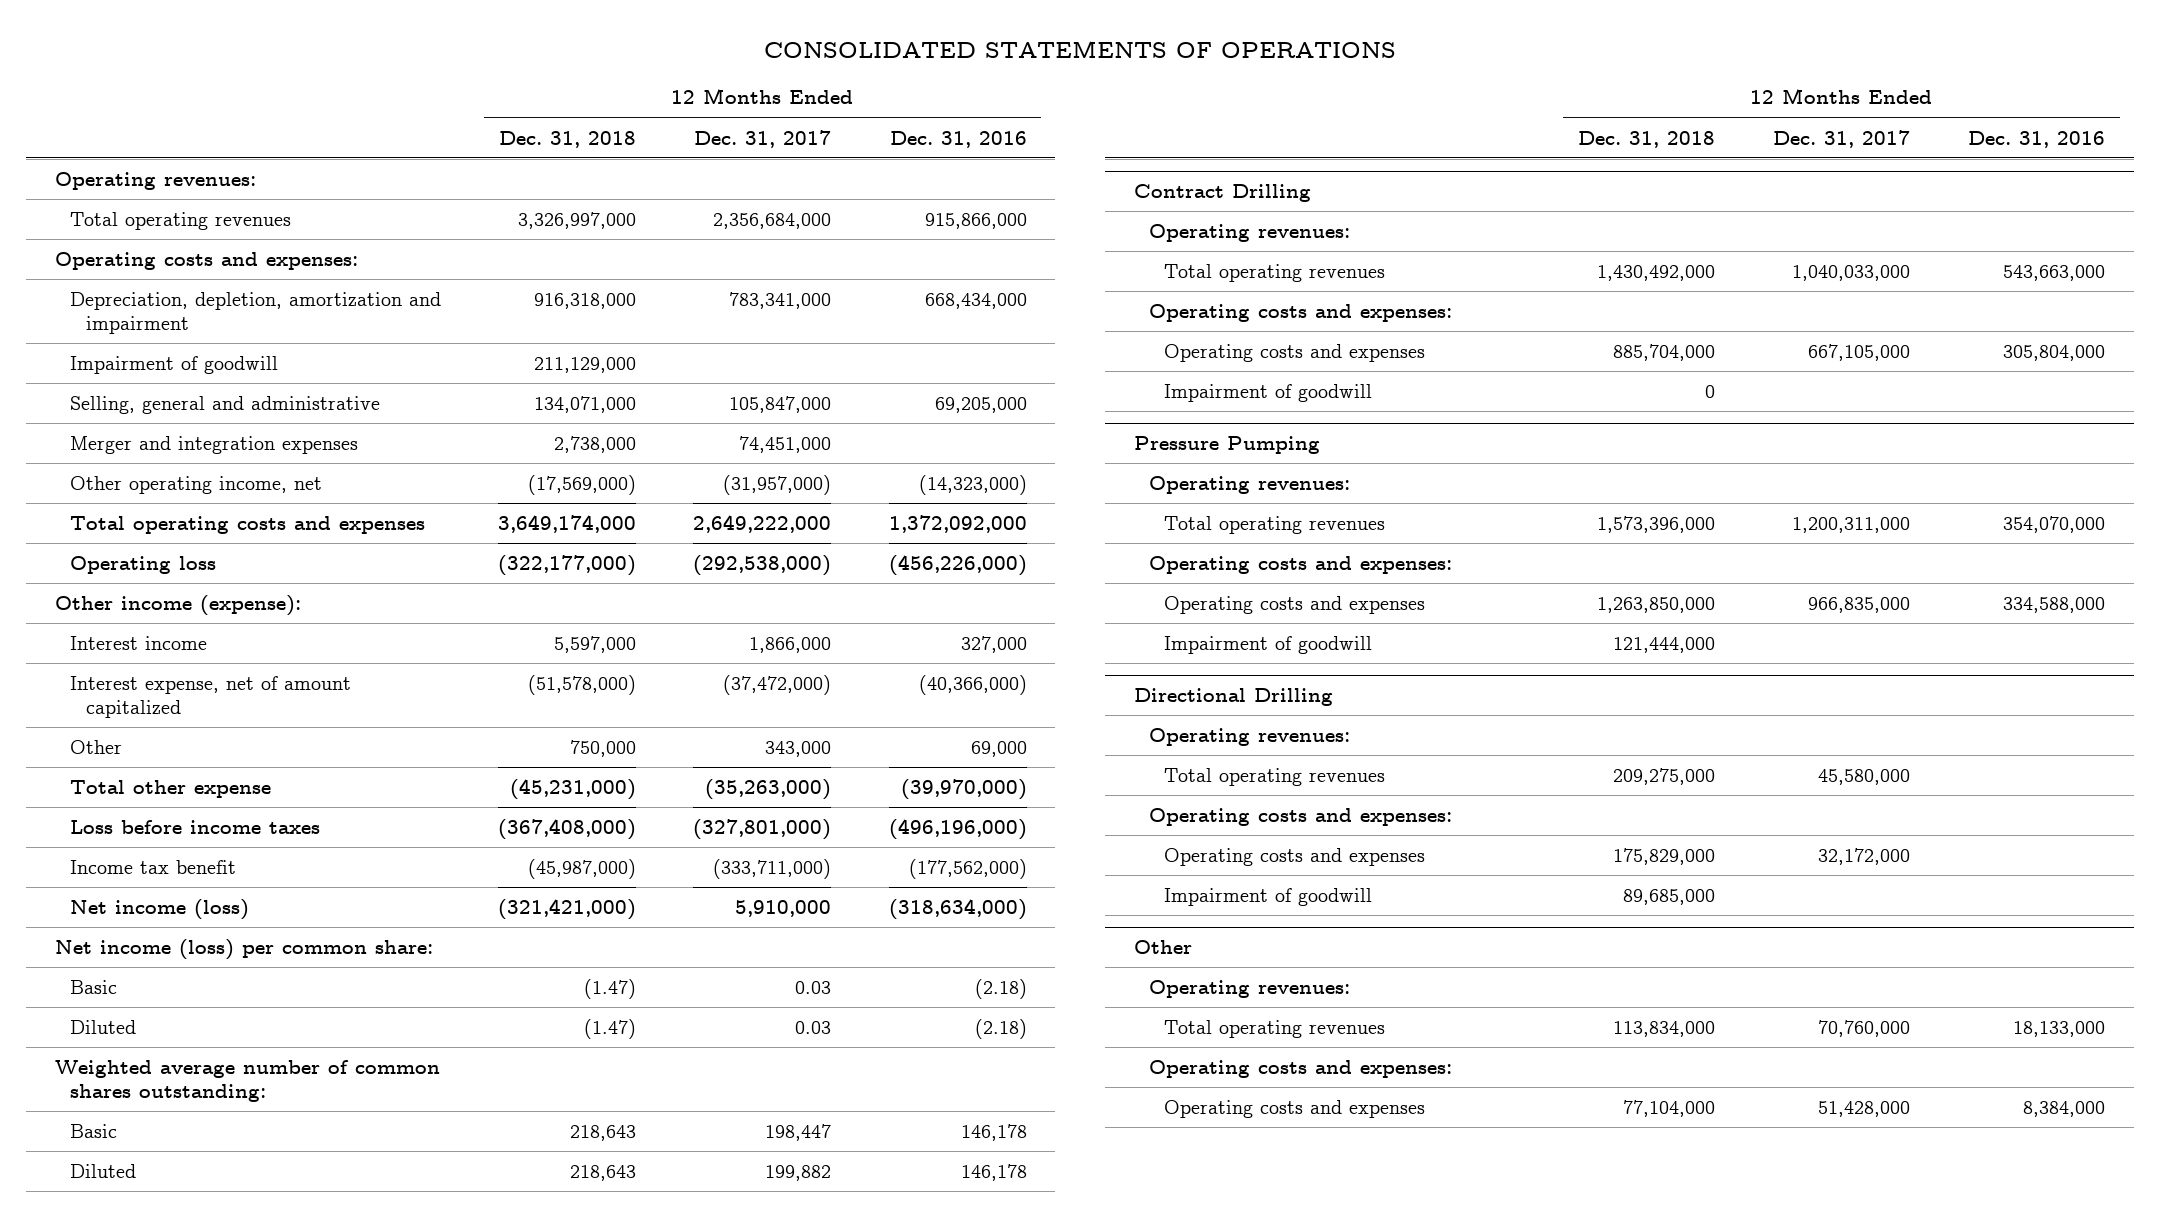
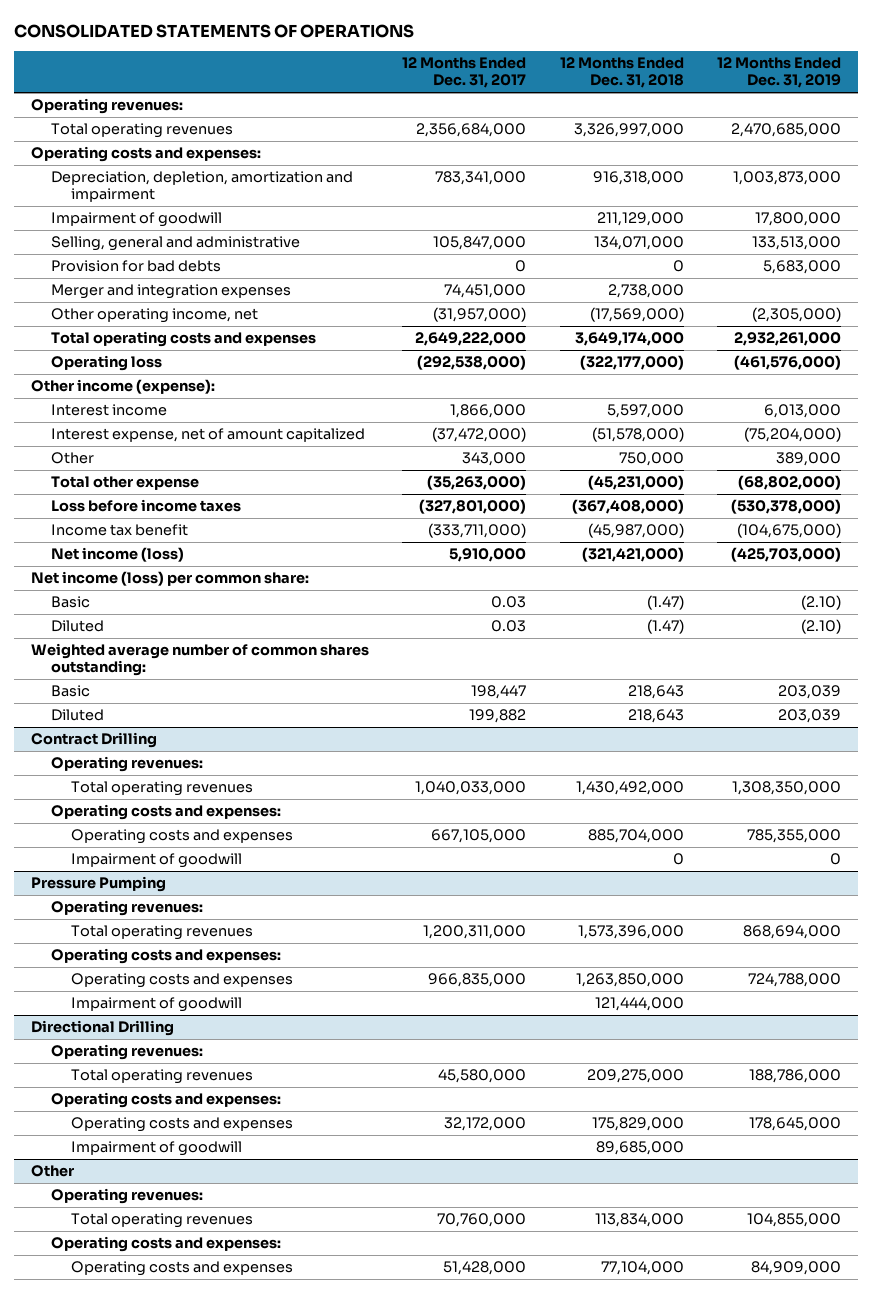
[889,130,1027,148] Dec. 31, 2016 -> none
none -> [716,57,841,89] 12 Months Ended Dec. 31, 2019
none -> [50,260,221,273] Provision for bad debts

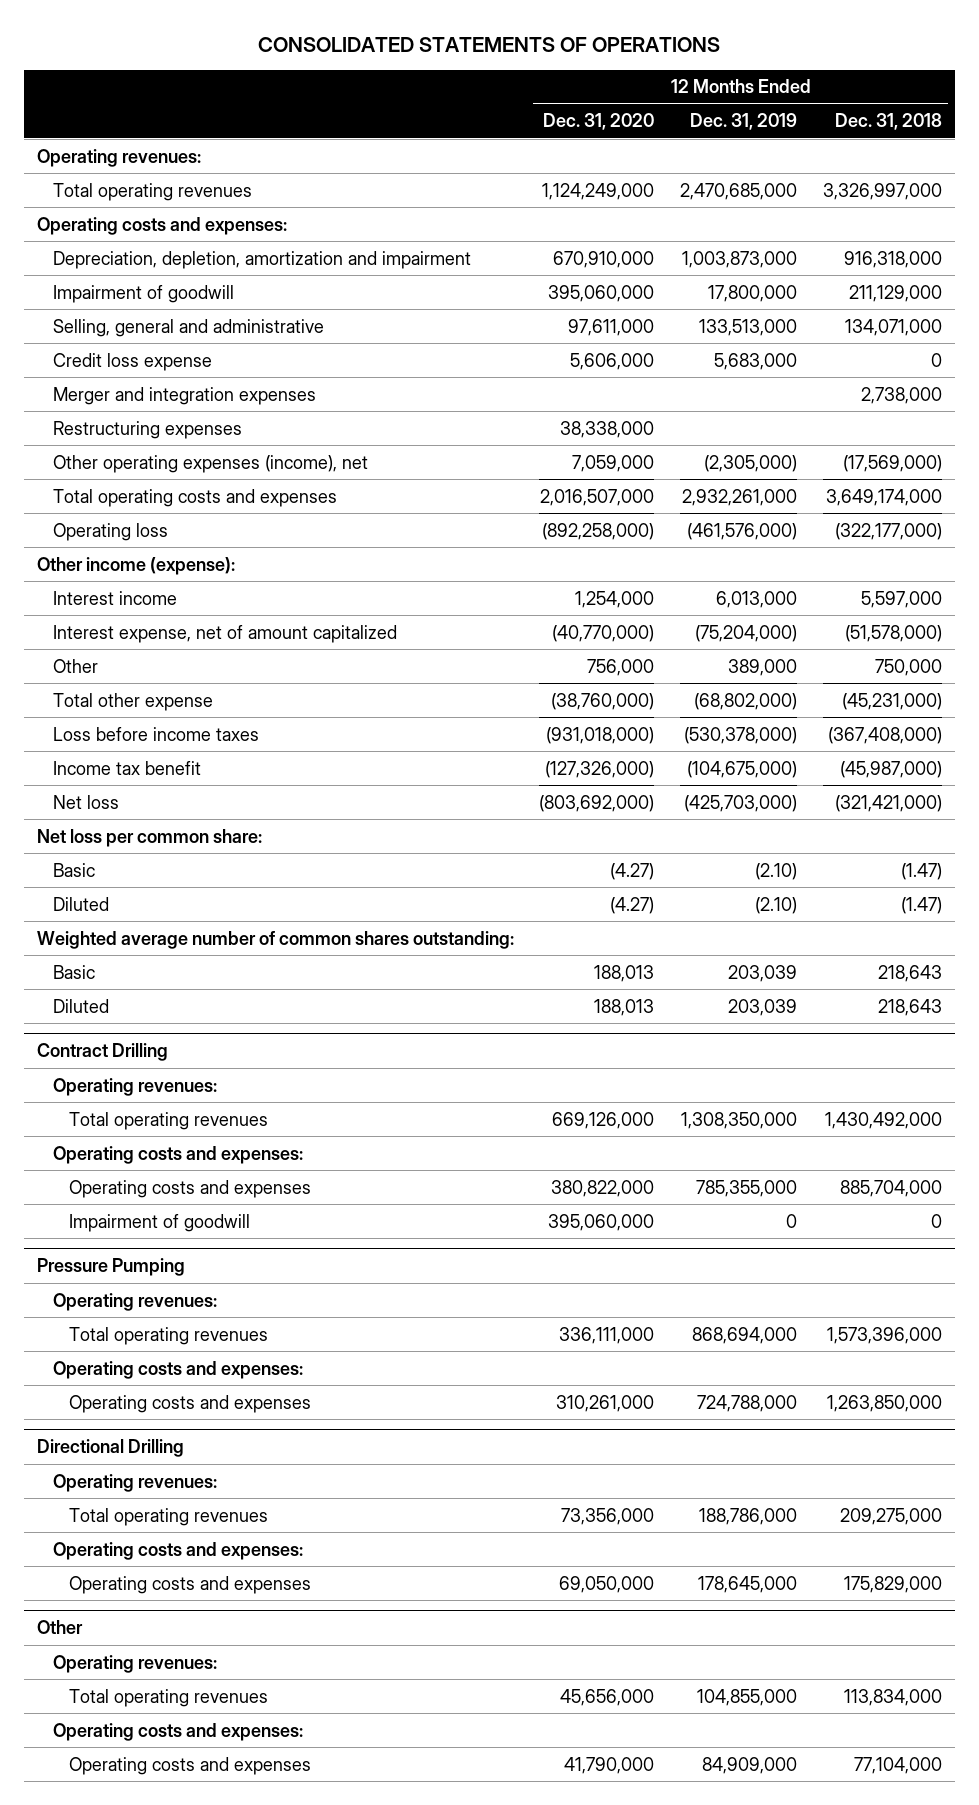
[402,57,527,89] 12 Months Ended Dec. 31, 2017 -> none
none -> [543,113,655,131] Dec. 31, 2020
[50,260,221,273] Provision for bad debts -> [52,352,212,371] Credit loss expense
none -> [52,420,242,439] Restructuring expenses
[50,308,258,324] Other operating income, net -> [52,454,368,473] Other operating expenses (income), net
[50,547,184,563] Net income (loss) -> [52,794,119,809] Net loss
[31,571,310,587] Net income (loss) per common share: -> [36,828,262,847] Net loss per common share:
[70,997,242,1013] Impairment of goodwill -> none
[70,1141,242,1157] Impairment of goodwill -> none

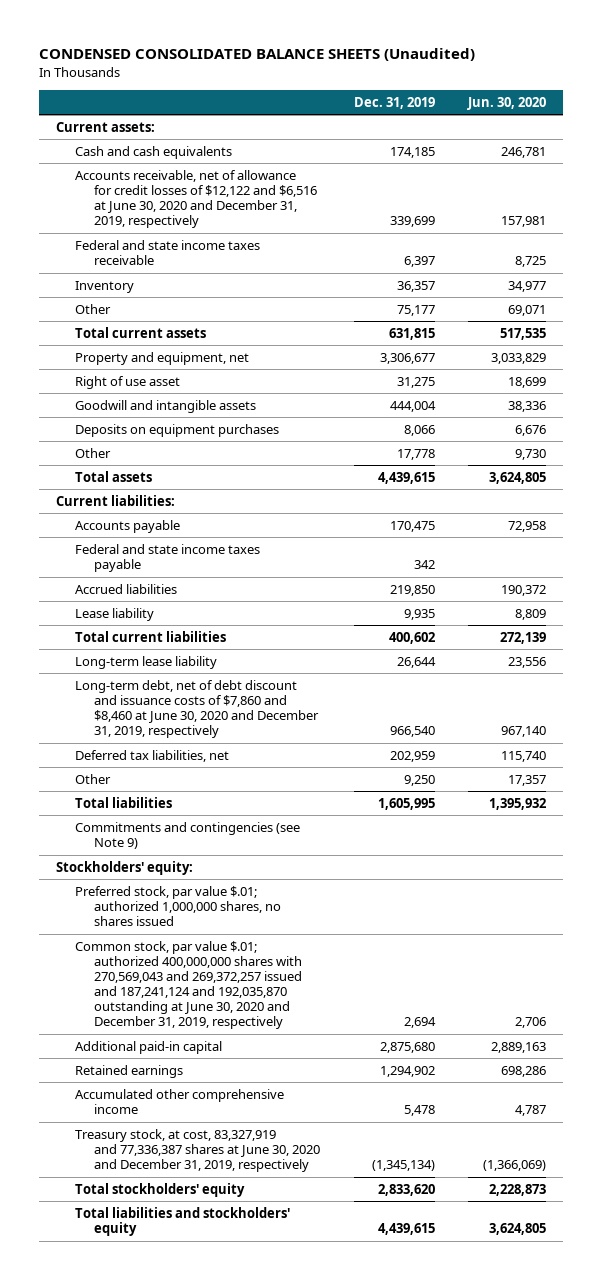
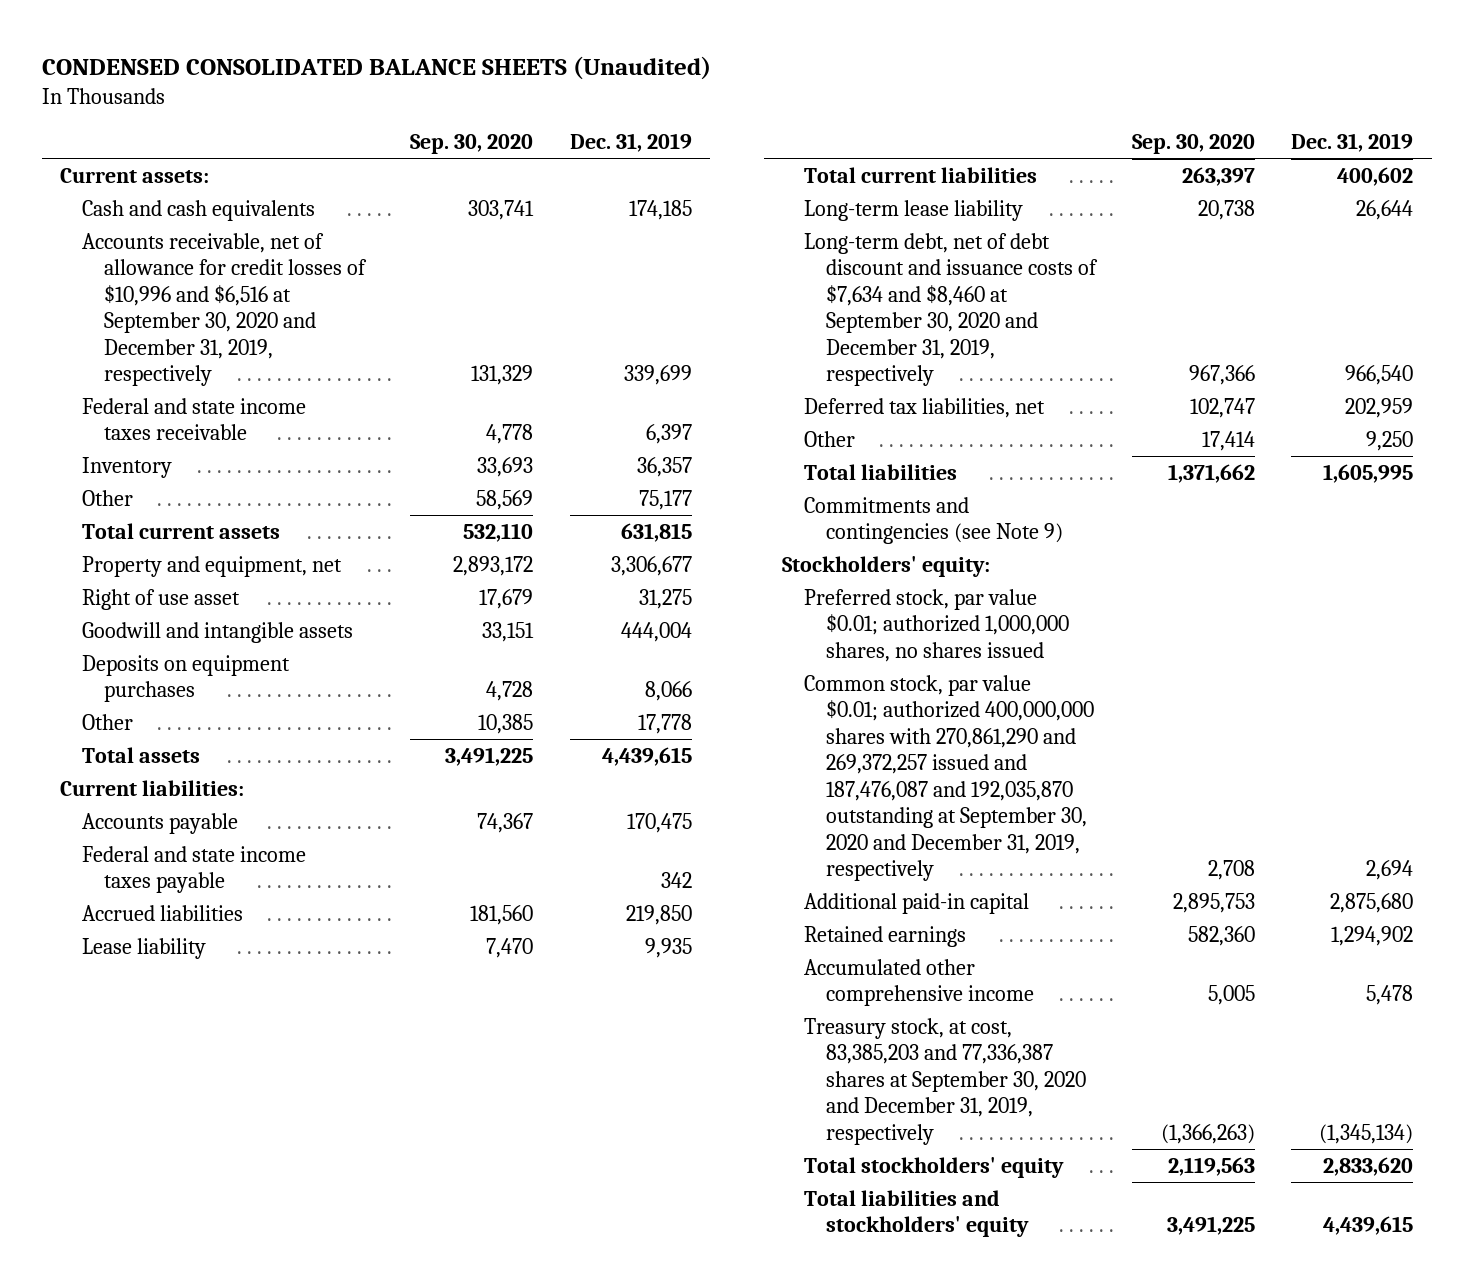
[467,96,547,110] Jun. 30, 2020 -> none
none -> [410,134,534,155] Sep. 30, 2020
[74,169,317,229] Accounts receivable, net of allowance for credit losses of $12,122 and $6,516 at June 30, 2020 and December 31, 2019, respectively -> [81,232,367,387] Accounts receivable, net of allowance for credit losses of $10,996 and $6,516 at September 30, 2020 and December 31, 2019, respectively
[74,679,319,739] Long-term debt, net of debt discount and issuance costs of $7,860 and $8,460 at June 30, 2020 and December 31, 2019, respectively -> [803,232,1098,387] Long-term debt, net of debt discount and issuance costs of $7,634 and $8,460 at September 30, 2020 and December 31, 2019, respectively
[74,885,281,927] Preferred stock, par value $.01; authorized 1,000,000 shares, no shares issued -> [803,588,1069,662] Preferred stock, par value $0.01; authorized 1,000,000 shares, no shares issued
[74,940,302,1030] Common stock, par value $.01; authorized 400,000,000 shares with 270,569,043 and 269,372,257 issued and 187,241,124 and 192,035,870 outstanding at June 30, 2020 and December 31, 2019, respectively -> [803,674,1094,882] Common stock, par value $0.01; authorized 400,000,000 shares with 270,861,290 and 269,372,257 issued and 187,476,087 and 192,035,870 outstanding at September 30, 2020 and December 31, 2019, respectively
[74,1128,320,1173] Treasury stock, at cost, 83,327,919 and 77,336,387 shares at June 30, 2020 and December 31, 2019, respectively -> [803,1017,1086,1145] Treasury stock, at cost, 83,385,203 and 77,336,387 shares at September 30, 2020 and December 31, 2019, respectively

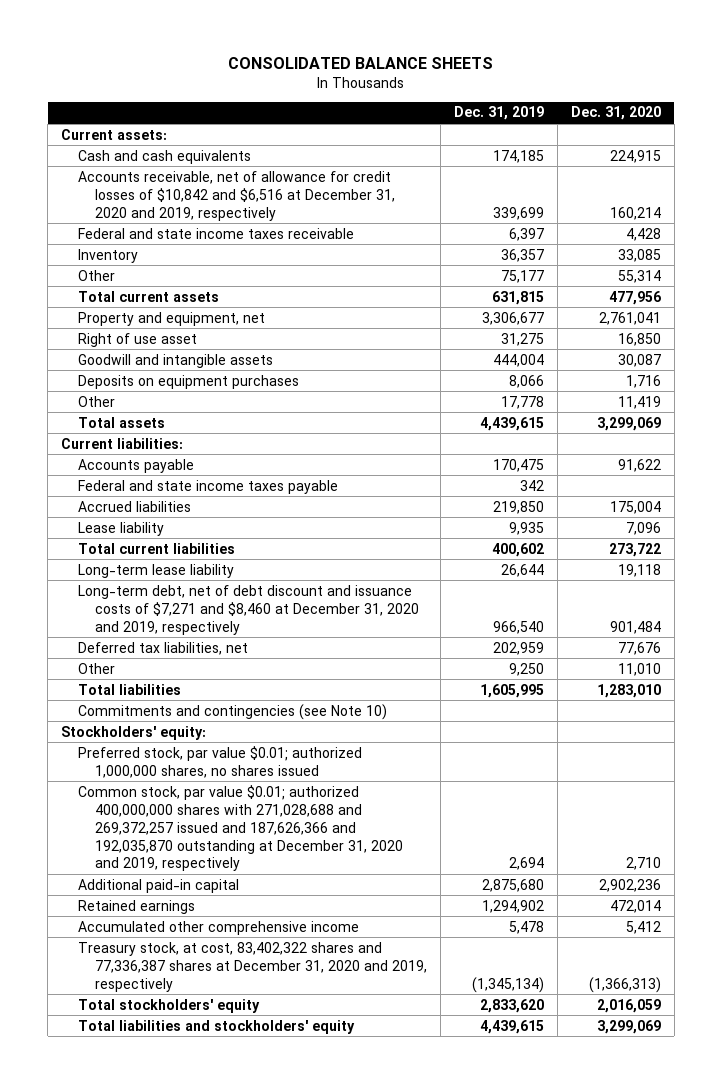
[41,56,711,81] CONDENSED CONSOLIDATED BALANCE SHEETS (Unaudited) -> [227,57,493,70] CONSOLIDATED BALANCE SHEETS
[410,134,534,155] Sep. 30, 2020 -> none
none -> [570,106,661,121] Dec. 31, 2020
[81,232,367,387] Accounts receivable, net of allowance for credit losses of $10,996 and $6,516 at September 30, 2020 and December 31, 2019, respectively -> [78,170,396,221] Accounts receivable, net of allowance for credit losses of $10,842 and $6,516 at December 31, 2020 and 2019, respectively
[803,232,1098,387] Long-term debt, net of debt discount and issuance costs of $7,634 and $8,460 at September 30, 2020 and December 31, 2019, respectively -> [78,584,420,635] Long-term debt, net of debt discount and issuance costs of $7,271 and $8,460 at December 31, 2020 and 2019, respectively
[803,496,1063,545] Commitments and contingencies (see Note 9) -> [78,703,388,720] Commitments and contingencies (see Note 10)
[803,674,1094,882] Common stock, par value $0.01; authorized 400,000,000 shares with 270,861,290 and 269,372,257 issued and 187,476,087 and 192,035,870 outstanding at September 30, 2020 and December 31, 2019, respectively -> [78,784,404,872] Common stock, par value $0.01; authorized 400,000,000 shares with 271,028,688 and 269,372,257 issued and 187,626,366 and 192,035,870 outstanding at December 31, 2020 and 2019, respectively
[803,1017,1086,1145] Treasury stock, at cost, 83,385,203 and 77,336,387 shares at September 30, 2020 and December 31, 2019, respectively -> [78,941,428,992] Treasury stock, at cost, 83,402,322 shares and 77,336,387 shares at December 31, 2020 and 2019, respectively

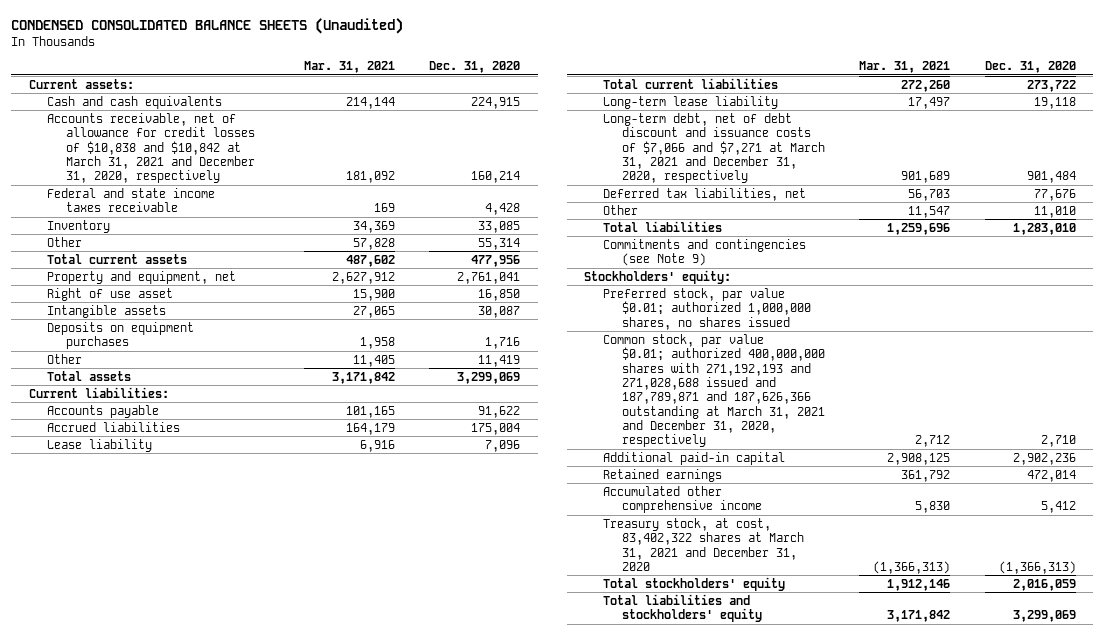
[227,57,493,70] CONSOLIDATED BALANCE SHEETS -> [11,17,404,34] CONDENSED CONSOLIDATED BALANCE SHEETS (Unaudited)
[454,106,545,121] Dec. 31, 2019 -> none
none -> [303,61,395,74] Mar. 31, 2021
[78,170,396,221] Accounts receivable, net of allowance for credit losses of $10,842 and $6,516 at December 31, 2020 and 2019, respectively -> [47,112,256,184] Accounts receivable, net of allowance for credit losses of $10,838 and $10,842 at March 31, 2021 and December 31, 2020, respectively
[78,353,274,368] Goodwill and intangible assets -> [47,304,167,318] Intangible assets
[78,479,339,494] Federal and state income taxes payable -> none
[78,584,420,635] Long-term debt, net of debt discount and issuance costs of $7,271 and $8,460 at December 31, 2020 and 2019, respectively -> [602,112,825,184] Long-term debt, net of debt discount and issuance costs of $7,066 and $7,271 at March 31, 2021 and December 31, 2020, respectively
[78,703,388,720] Commitments and contingencies (see Note 10) -> [602,238,806,267] Commitments and contingencies (see Note 9)
[78,784,404,872] Common stock, par value $0.01; authorized 400,000,000 shares with 271,028,688 and 269,372,257 issued and 187,626,366 and 192,035,870 outstanding at December 31, 2020 and 2019, respectively -> [602,333,825,448] Common stock, par value $0.01; authorized 400,000,000 shares with 271,192,193 and 271,028,688 issued and 187,789,871 and 187,626,366 outstanding at March 31, 2021 and December 31, 2020, respectively
[78,941,428,992] Treasury stock, at cost, 83,402,322 shares and 77,336,387 shares at December 31, 2020 and 2019, respectively -> [602,517,804,571] Treasury stock, at cost, 83,402,322 shares at March 31, 2021 and December 31, 2020

